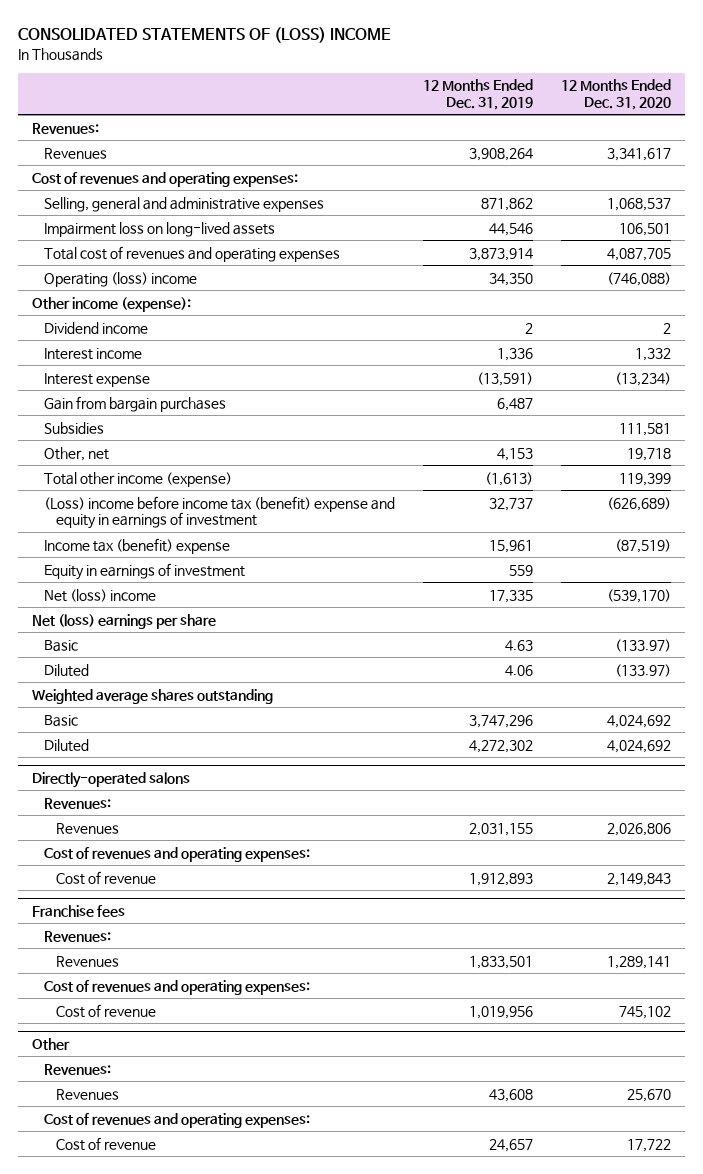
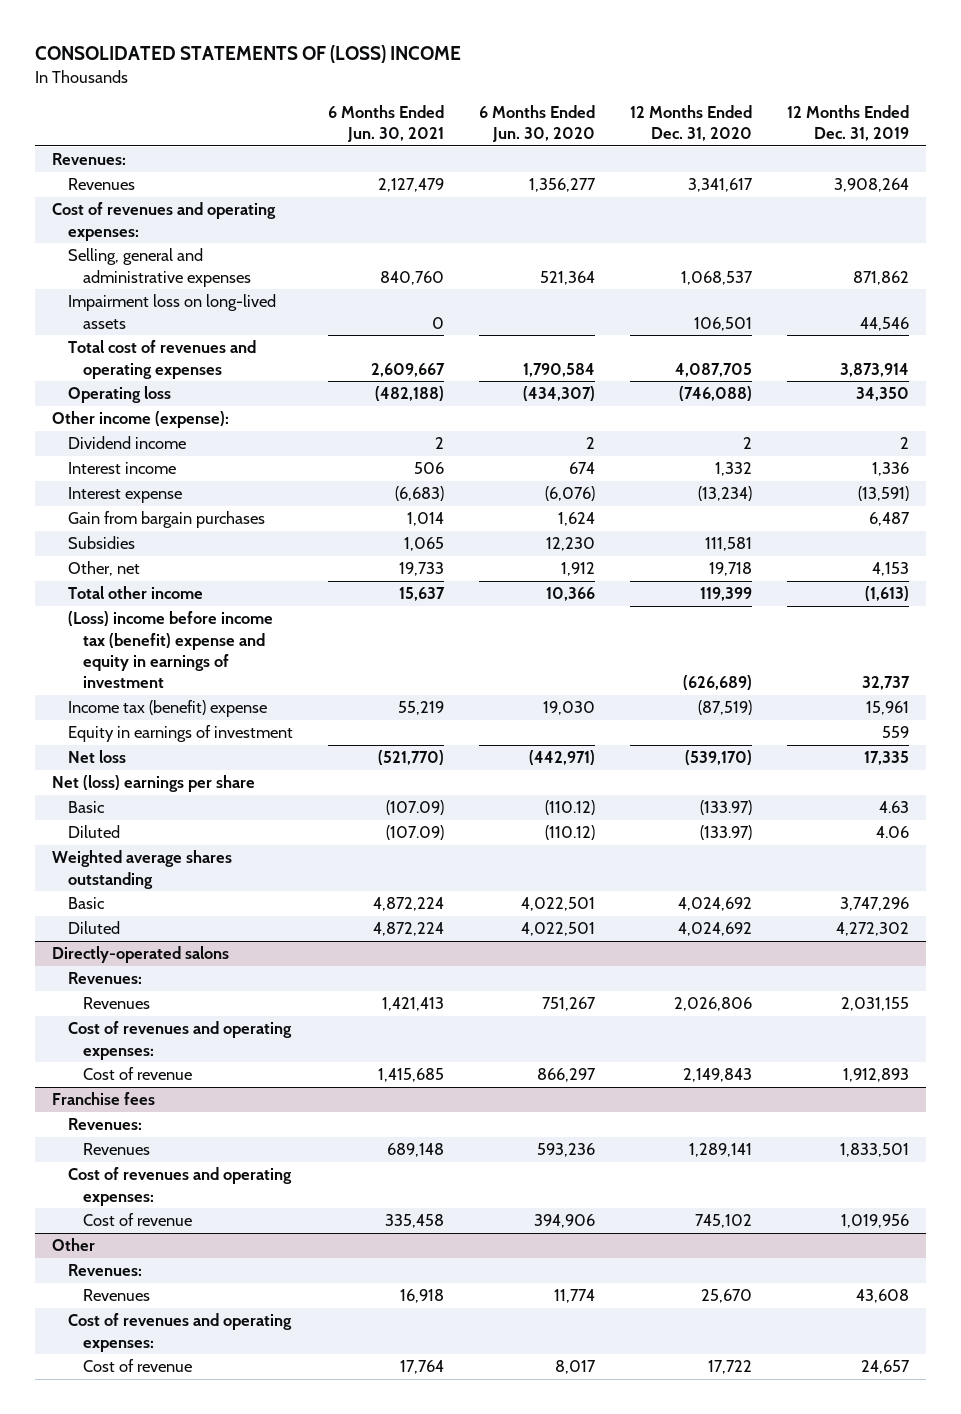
none -> [327,104,444,142] 6 Months Ended Jun. 30, 2021
none -> [478,104,595,142] 6 Months Ended Jun. 30, 2020
[43,271,197,287] Operating (loss) income -> [67,386,171,404] Operating loss
[43,471,232,487] Total other income (expense) -> [67,586,203,600] Total other income
[43,588,156,602] Net (loss) income -> [67,750,126,764] Net loss

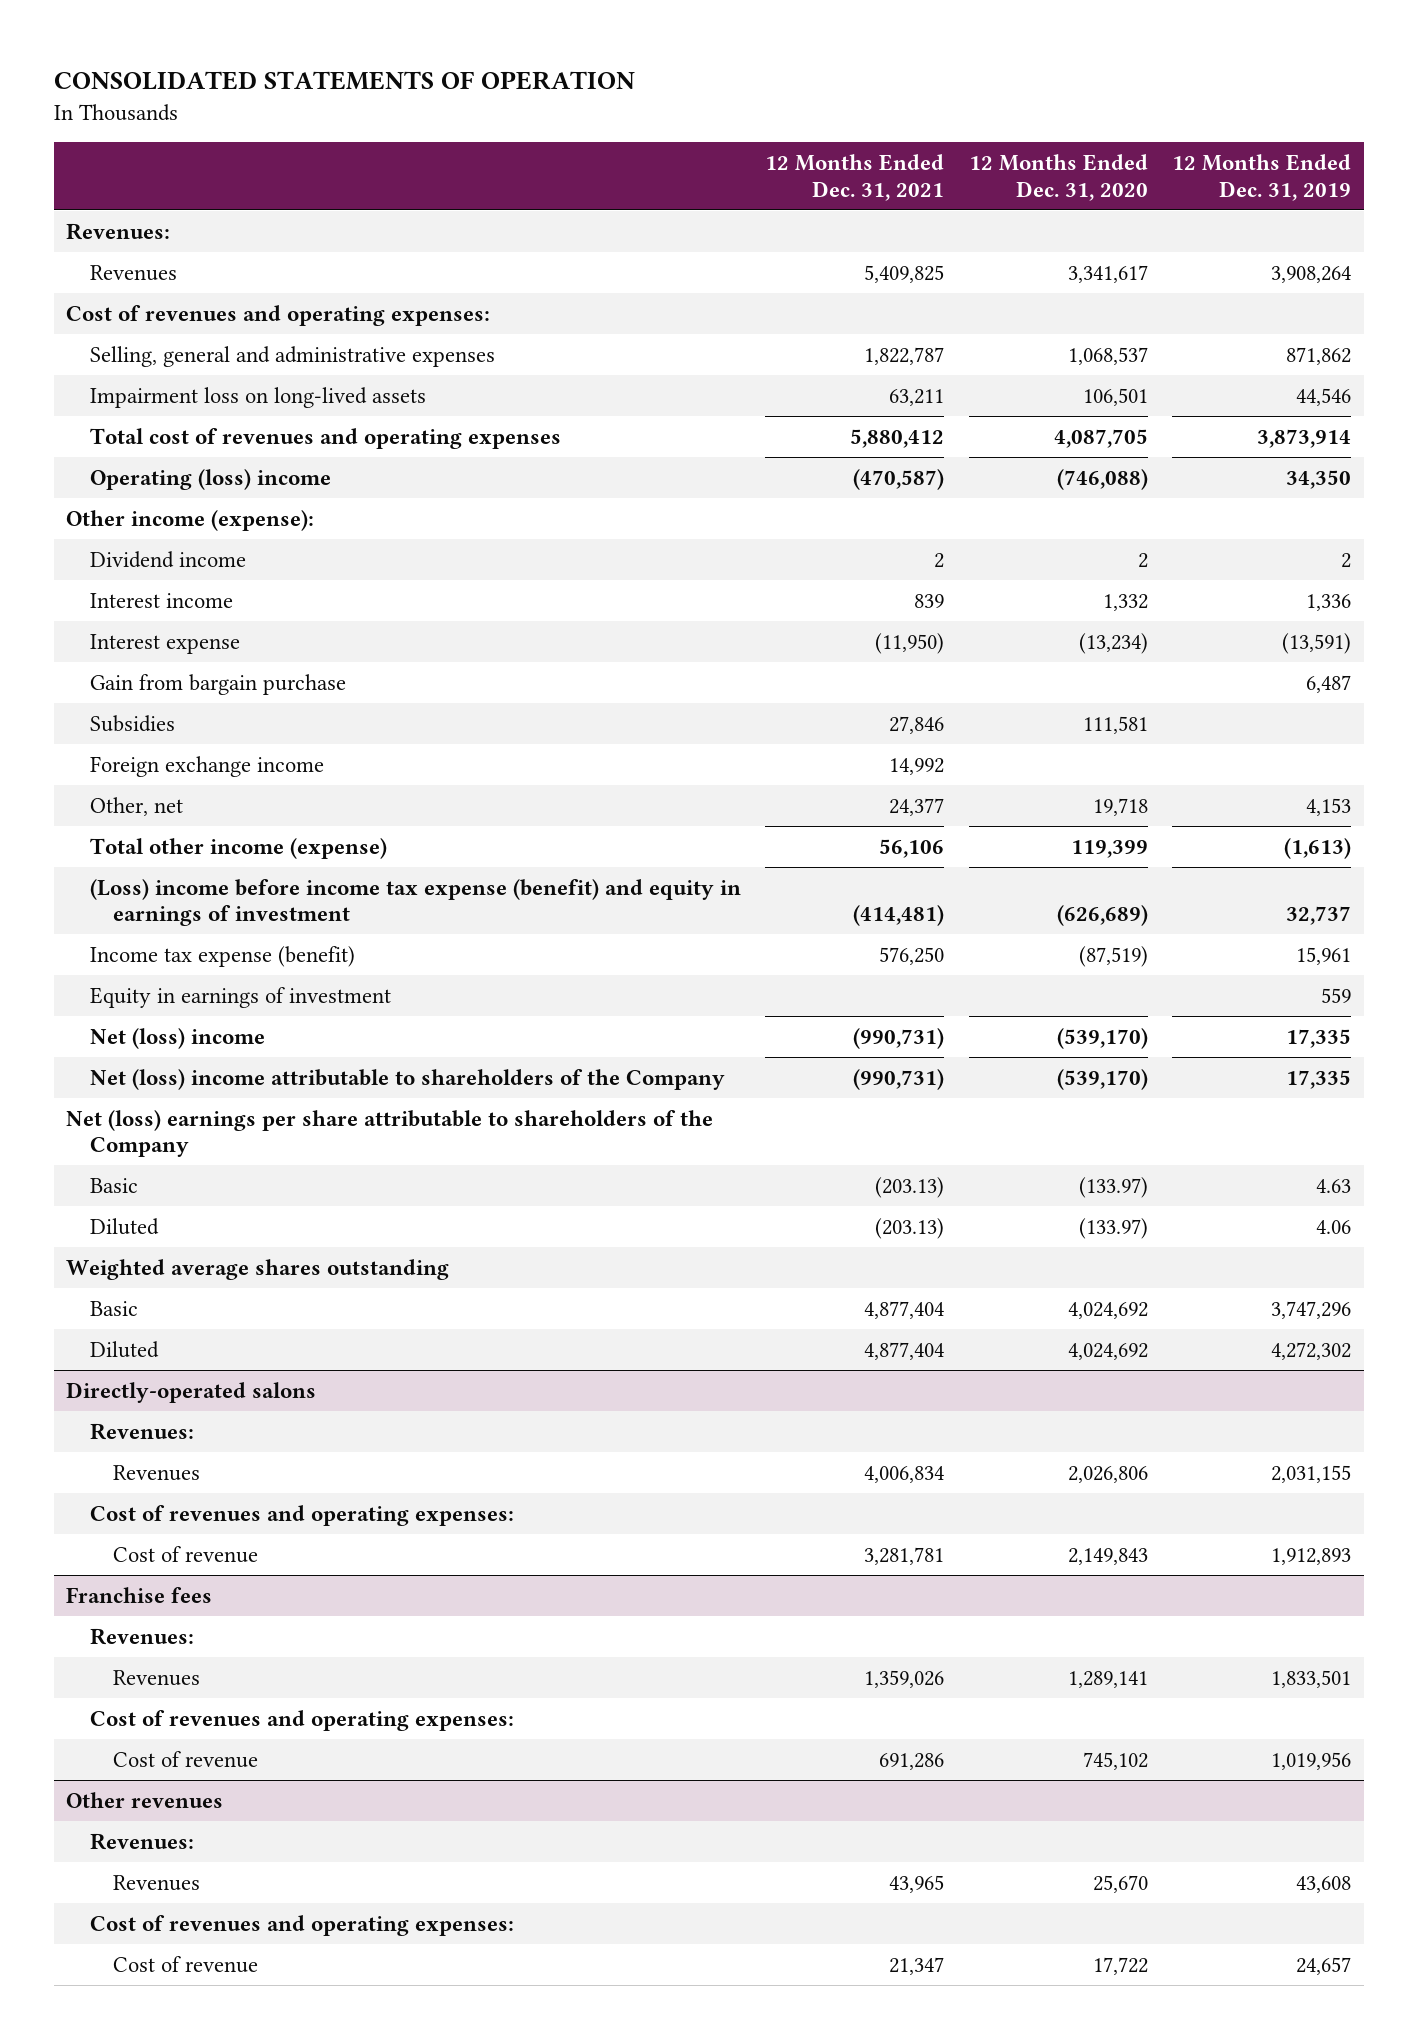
[34,45,461,64] CONSOLIDATED STATEMENTS OF (LOSS) INCOME -> [54,71,636,91] CONSOLIDATED STATEMENTS OF OPERATION
[327,104,444,142] 6 Months Ended Jun. 30, 2021 -> none
[478,104,595,142] 6 Months Ended Jun. 30, 2020 -> none
none -> [765,154,945,201] 12 Months Ended Dec. 31, 2021
[67,386,171,404] Operating loss -> [89,468,331,490] Operating (loss) income
[67,511,265,529] Gain from bargain purchases -> [89,673,346,695] Gain from bargain purchase
none -> [89,755,324,777] Foreign exchange income
[67,586,203,600] Total other income -> [89,837,387,859] Total other income (expense)
[67,611,273,689] (Loss) income before income tax (benefit) expense and equity in earnings of investment -> [89,878,741,927] (Loss) income before income tax expense (benefit) and equity in earnings of investment
[67,700,267,718] Income tax (benefit) expense -> [89,945,355,967] Income tax expense (benefit)
[67,750,126,764] Net loss -> [89,1027,265,1049] Net (loss) income
none -> [89,1068,725,1090] Net (loss) income attributable to shareholders of the Company
[52,775,256,793] Net (loss) earnings per share -> [66,1109,714,1158] Net (loss) earnings per share attributable to shareholders of the Company
[52,1238,96,1252] Other -> [66,1791,224,1808] Other revenues

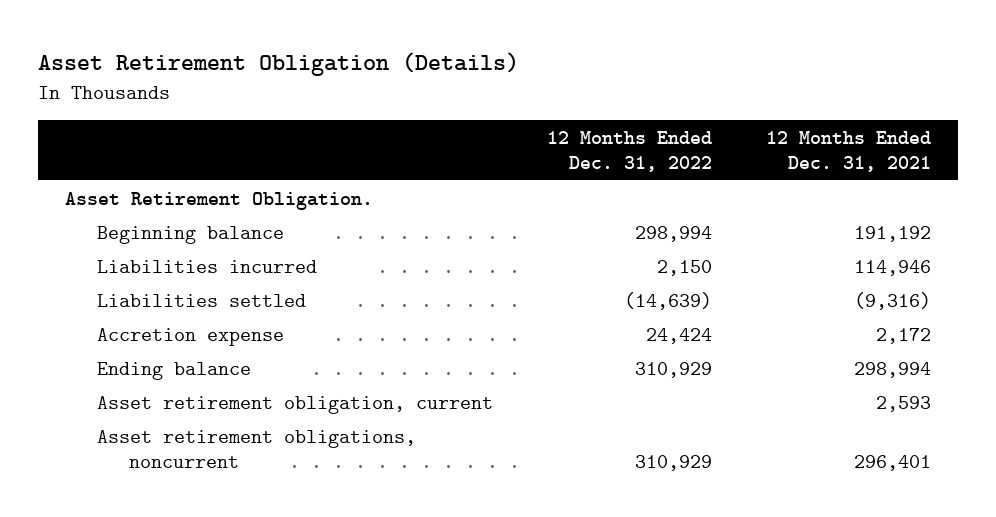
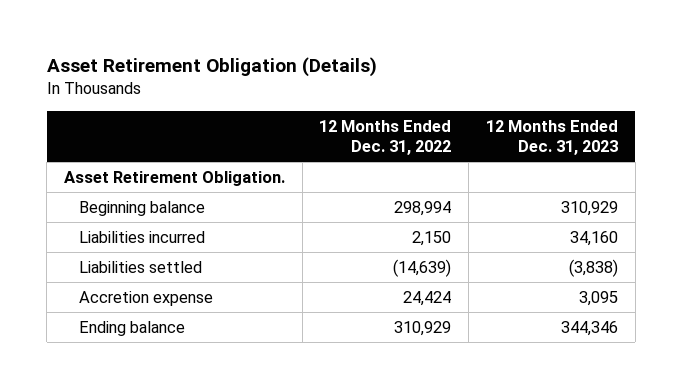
[766,130,932,173] 12 Months Ended Dec. 31, 2021 -> none
none -> [485,119,618,155] 12 Months Ended Dec. 31, 2023
[96,395,493,414] Asset retirement obligation, current -> none
[96,429,416,469] Asset retirement obligations, noncurrent -> none

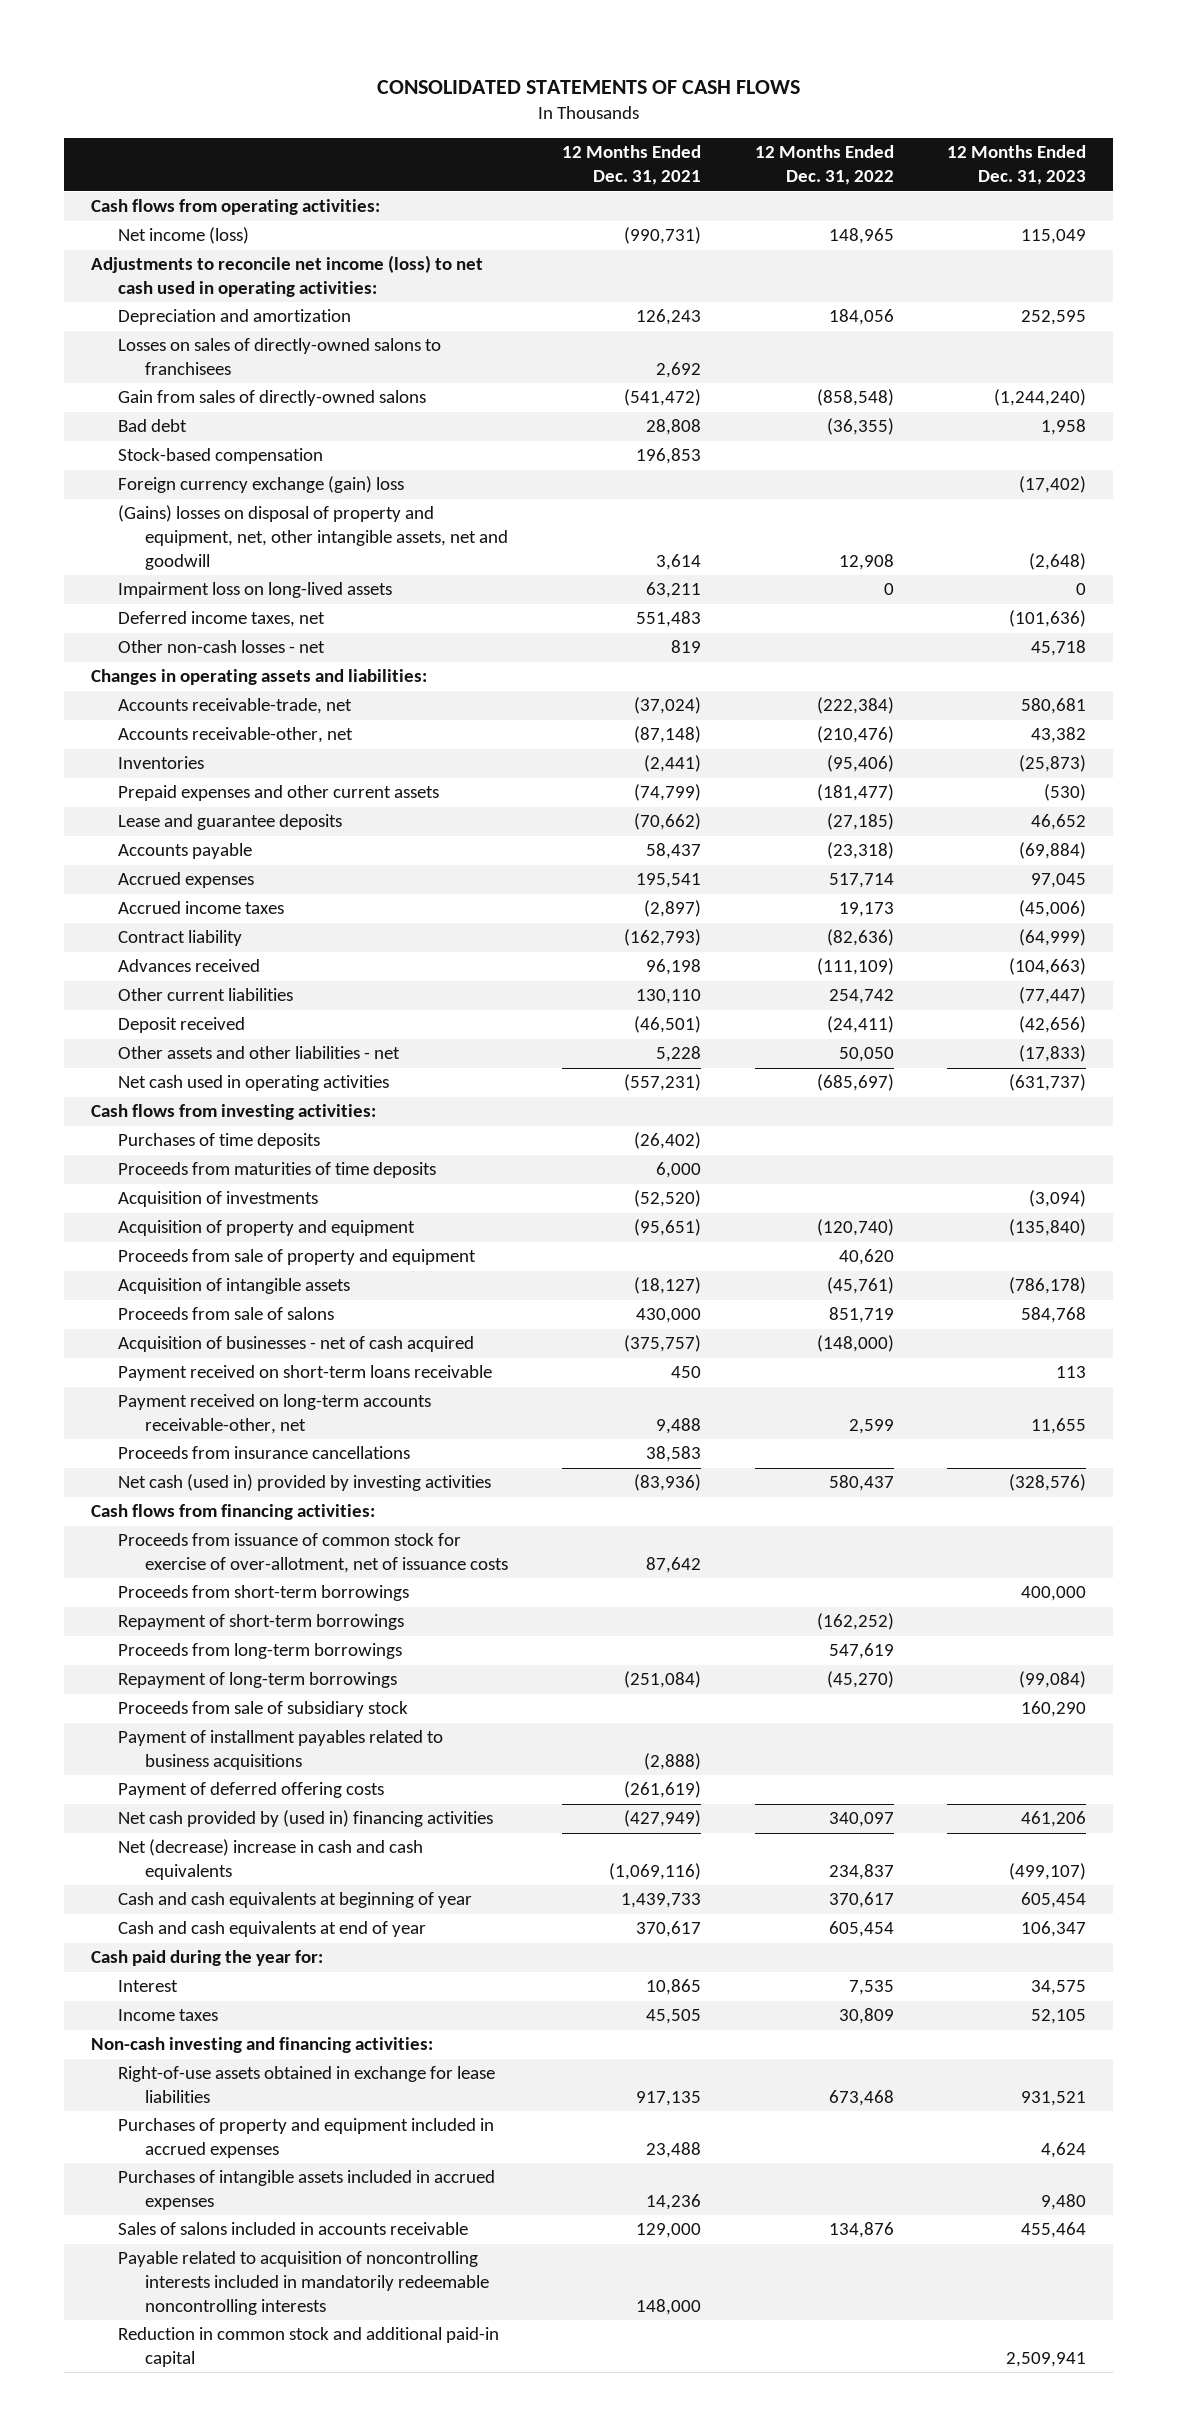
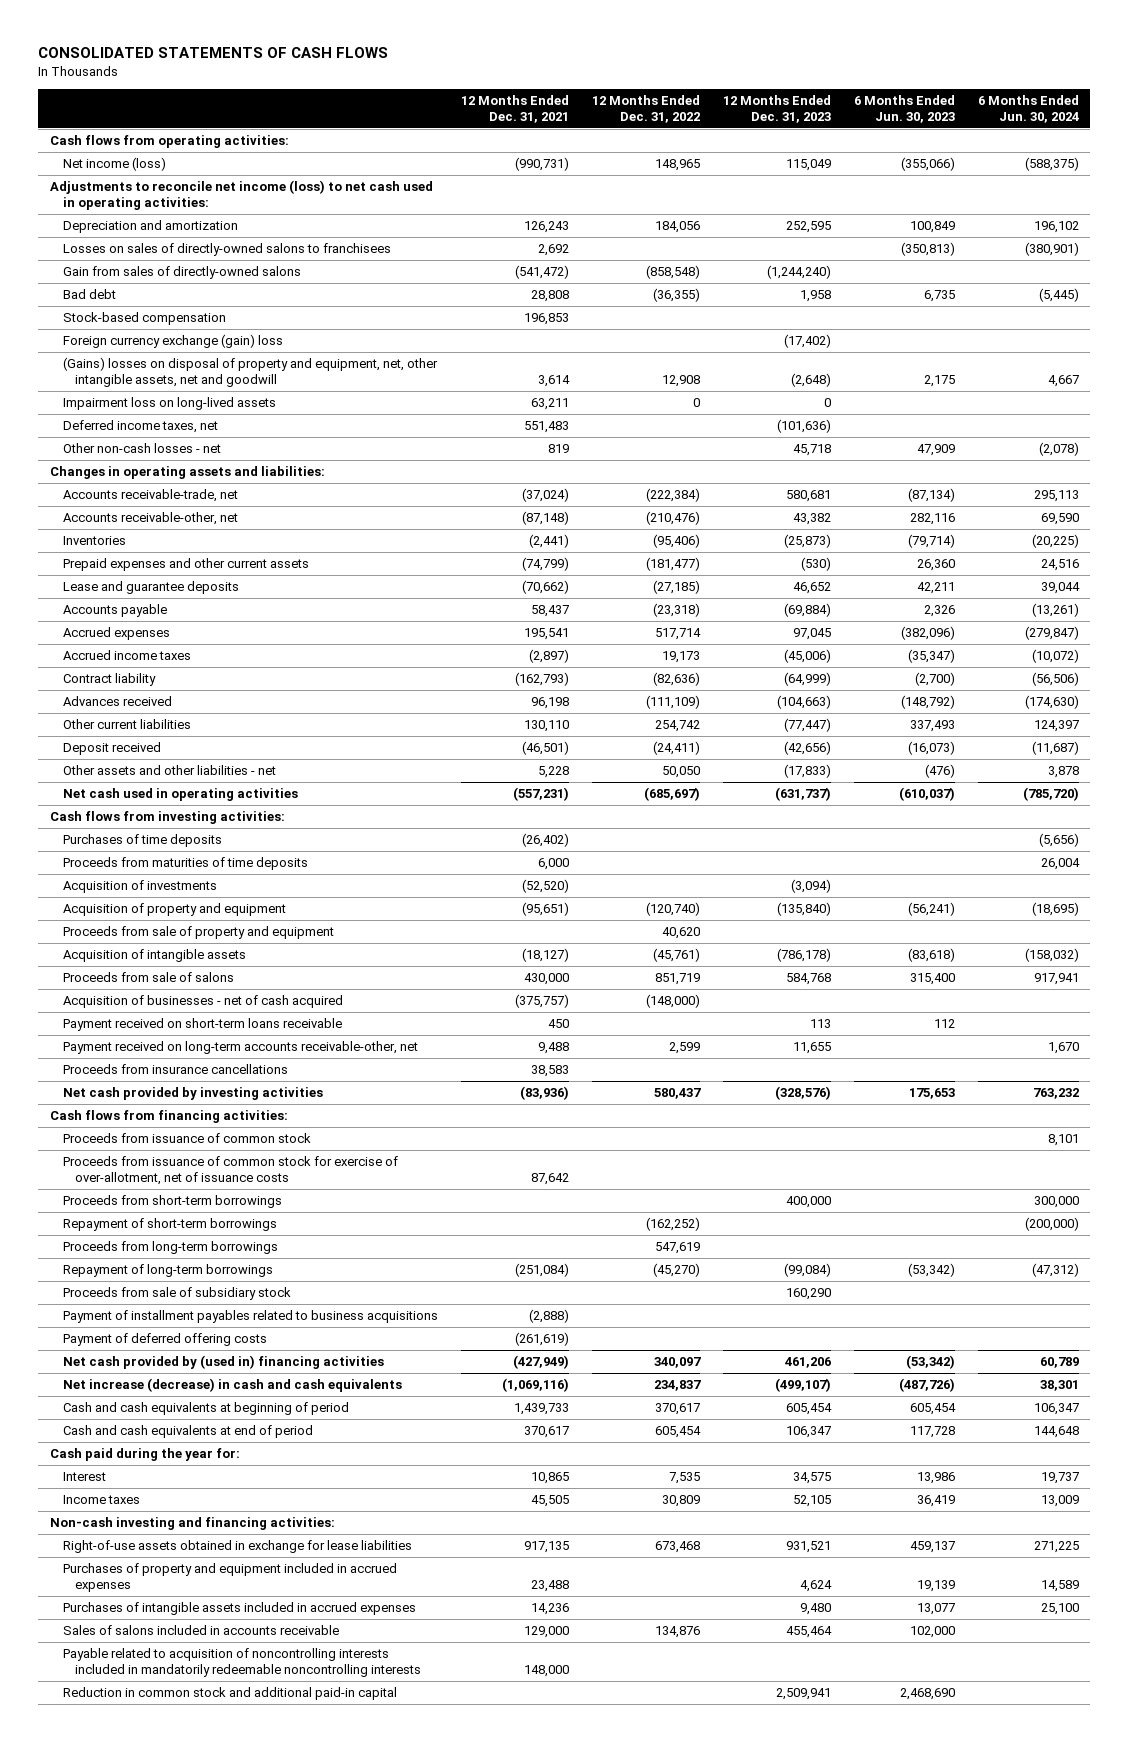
none -> [853,94,955,123] 6 Months Ended Jun. 30, 2023
none -> [977,94,1079,123] 6 Months Ended Jun. 30, 2024
[118,1474,492,1492] Net cash (used in) provided by investing activities -> [62,1087,323,1101] Net cash provided by investing activities
none -> [62,1133,311,1144] Proceeds from issuance of common stock
[118,1839,424,1881] Net (decrease) increase in cash and cash equivalents -> [62,1378,402,1393] Net increase (decrease) in cash and cash equivalents
[118,1892,473,1909] Cash and cash equivalents at beginning of year -> [62,1402,349,1416] Cash and cash equivalents at beginning of period
[118,1921,427,1938] Cash and cash equivalents at end of year -> [62,1425,313,1439] Cash and cash equivalents at end of period

